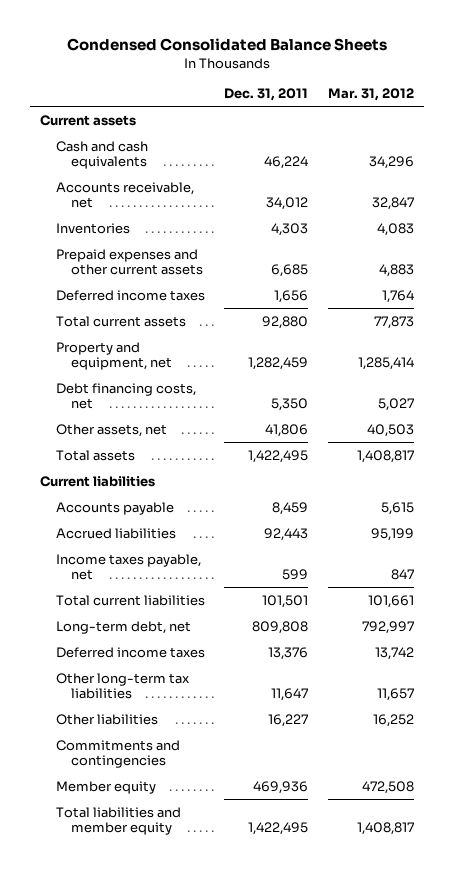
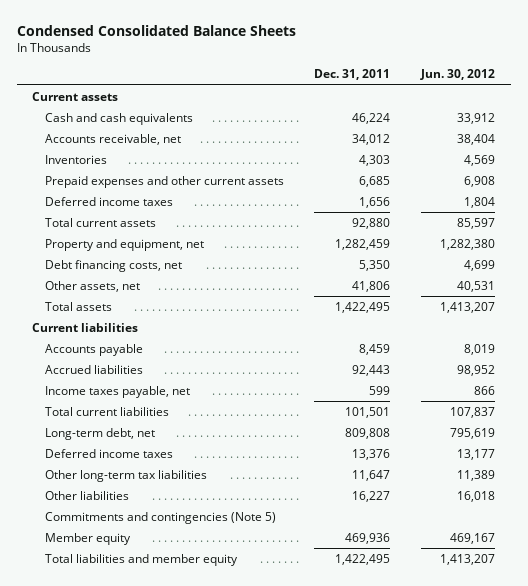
[328,88,415,102] Mar. 31, 2012 -> none
none -> [420,69,496,81] Jun. 30, 2012
[55,739,180,769] Commitments and contingencies -> [44,511,276,524] Commitments and contingencies (Note 5)

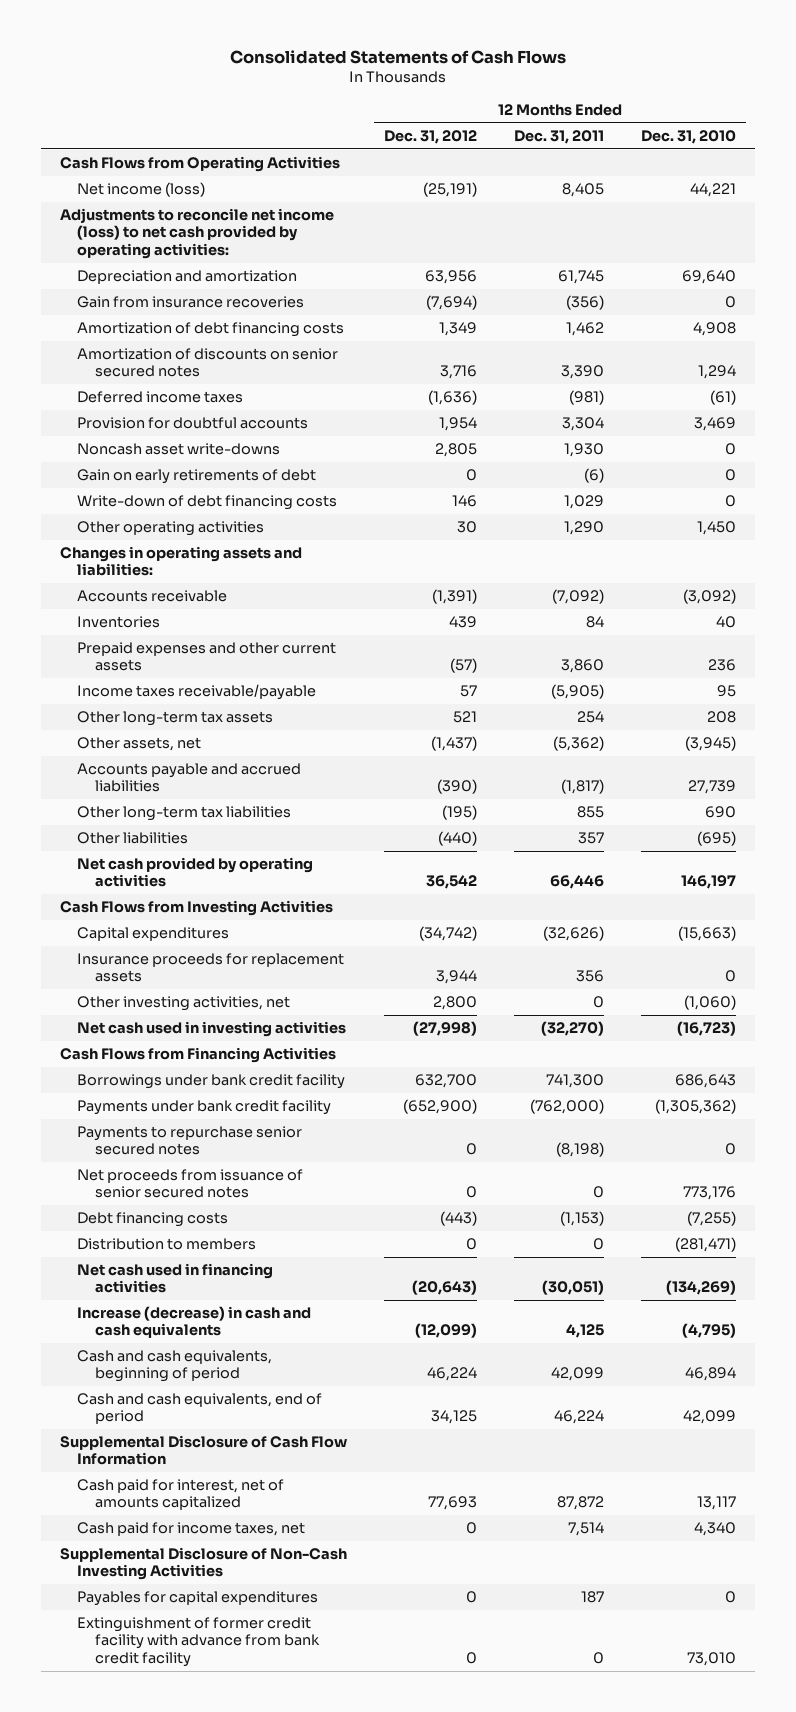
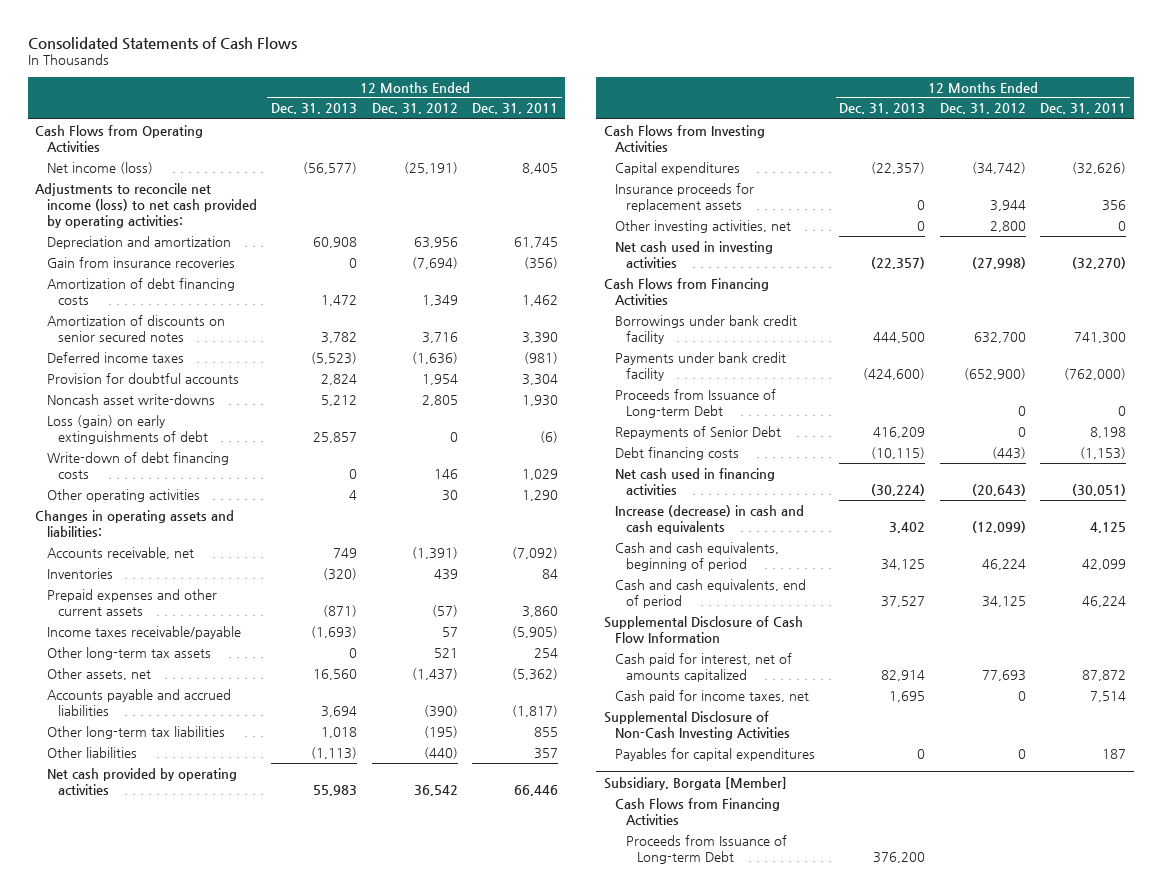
[641,130,737,145] Dec. 31, 2010 -> none
none -> [271,103,358,115] Dec. 31, 2013
[77,469,317,485] Gain on early retirements of debt -> [46,414,208,444] Loss (gain) on early extinguishments of debt
[77,590,228,603] Accounts receivable -> [46,546,194,559] Accounts receivable, net
[77,1126,303,1156] Payments to repurchase senior secured notes -> none
[77,1169,304,1199] Net proceeds from issuance of senior secured notes -> none
none -> [614,388,776,418] Proceeds from Issuance of Long-term Debt
none -> [614,425,781,439] Repayments of Senior Debt
[77,1238,257,1251] Distribution to members -> none
[77,1617,321,1667] Extinguishment of former credit facility with advance from bank credit facility -> none
none -> [603,776,787,790] Subsidiary, Borgata [Member]
none -> [614,797,780,825] Cash Flows from Financing Activities
none -> [626,834,788,864] Proceeds from Issuance of Long-term Debt

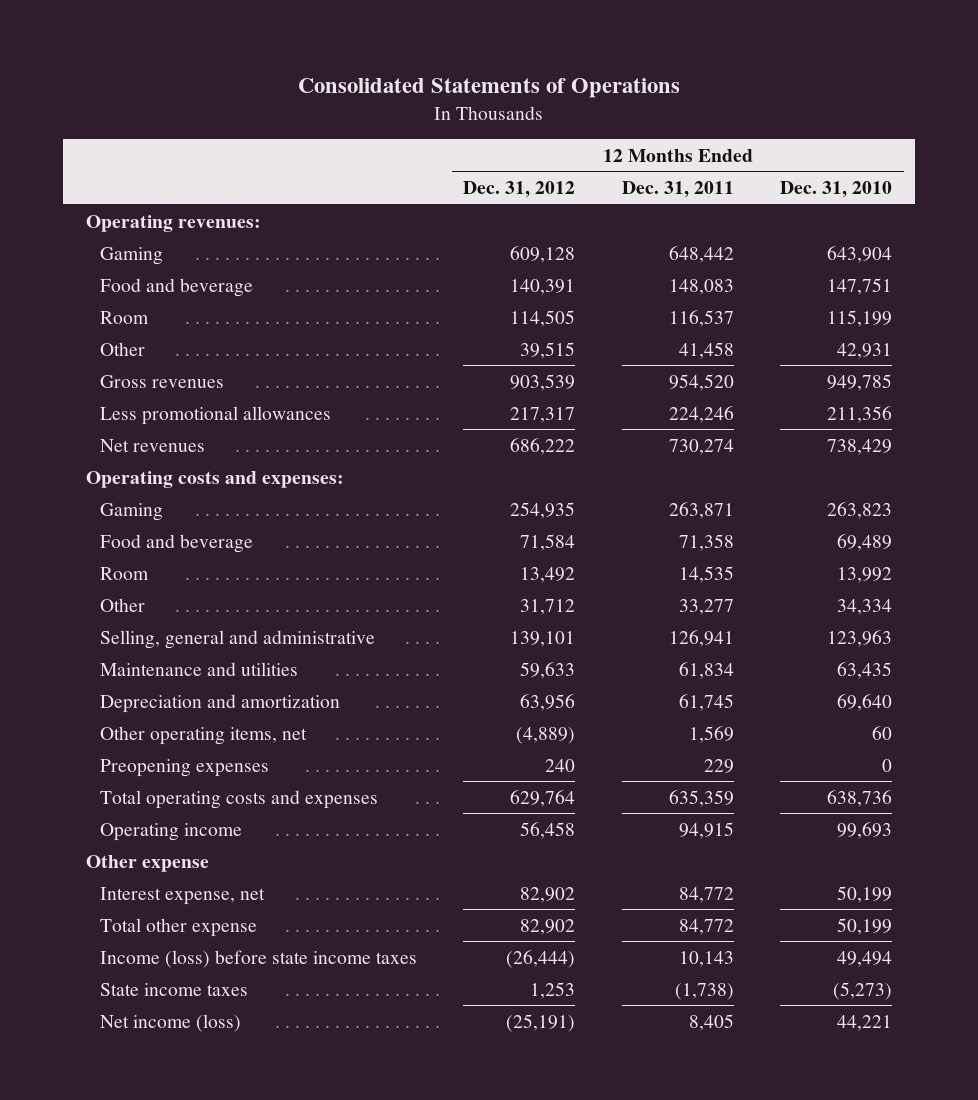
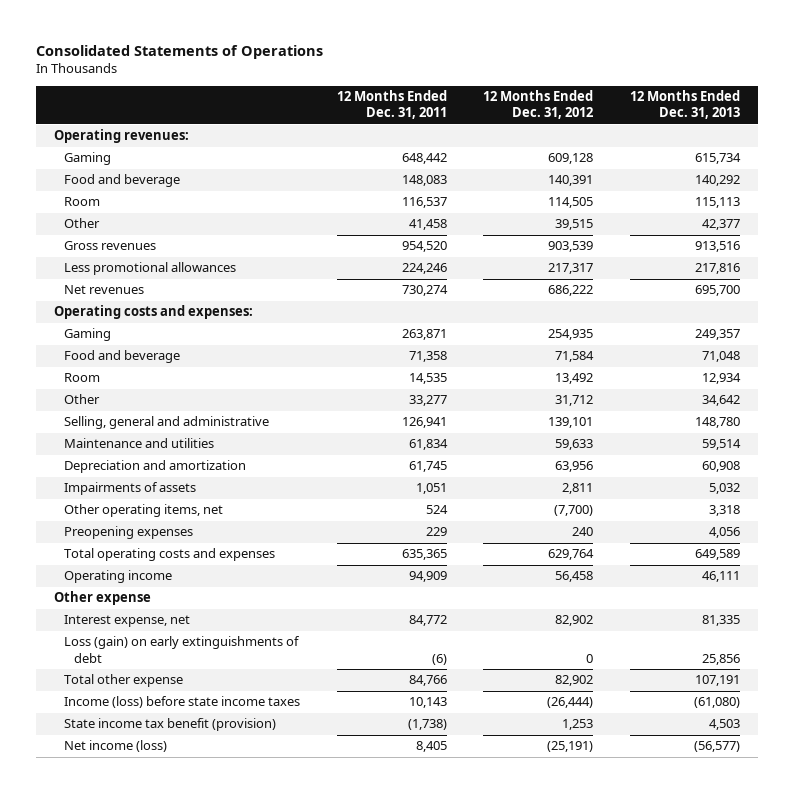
[780,180,893,198] Dec. 31, 2010 -> none
none -> [630,90,741,120] 12 Months Ended Dec. 31, 2013
none -> [63,482,196,496] Impairments of assets
[516,726,576,744] (4,889) -> [554,505,594,517] (7,700)
[688,725,734,743] 1,569 -> [425,505,448,515] 524
[668,789,734,807] 635,359 -> [401,549,447,561] 635,365
[678,821,734,839] 94,915 -> [408,571,447,583] 94,909
none -> [63,636,300,663] Loss (gain) on early extinguishments of debt
[678,918,734,935] 84,772 -> [408,675,447,687] 84,766
[99,982,248,996] State income taxes -> [63,718,276,732] State income tax benefit (provision)

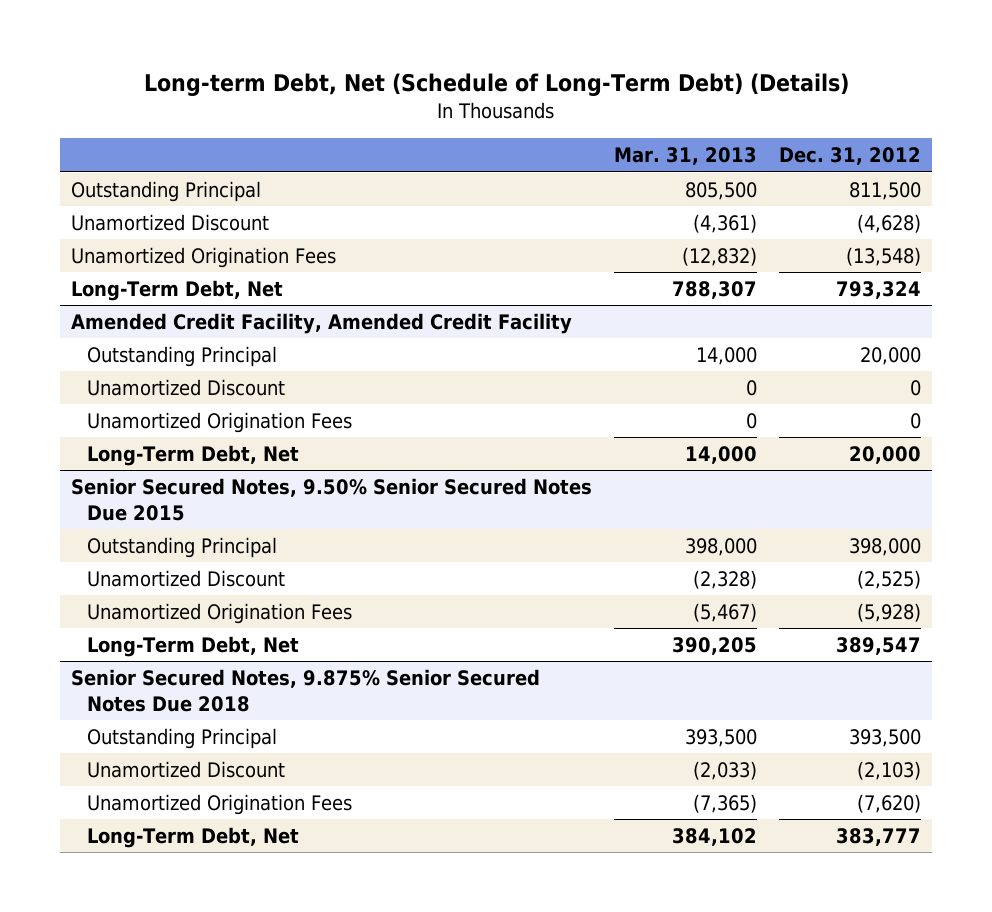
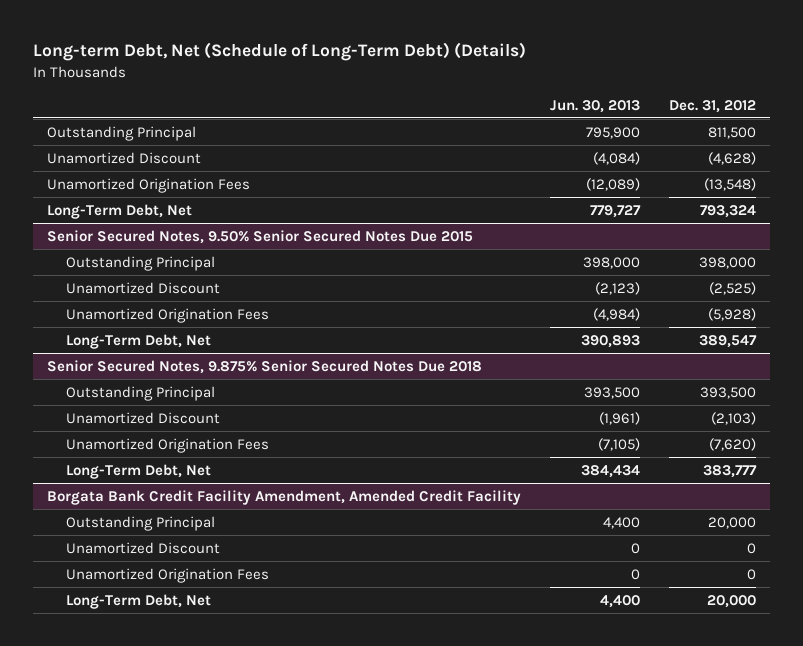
[613,147,757,166] Mar. 31, 2013 -> none
none -> [549,99,640,113] Jun. 30, 2013
[70,313,572,335] Amended Credit Facility, Amended Credit Facility -> none
[87,346,278,368] Outstanding Principal -> none
[87,379,286,397] Unamortized Discount -> none
[87,412,353,434] Unamortized Origination Fees -> none
[87,445,300,467] Long-Term Debt, Net -> none
none -> [47,489,522,505] Borgata Bank Credit Facility Amendment, Amended Credit Facility
none -> [65,515,215,531] Outstanding Principal
none -> [65,541,220,554] Unamortized Discount
none -> [65,567,269,583] Unamortized Origination Fees
none -> [65,593,211,609] Long-Term Debt, Net

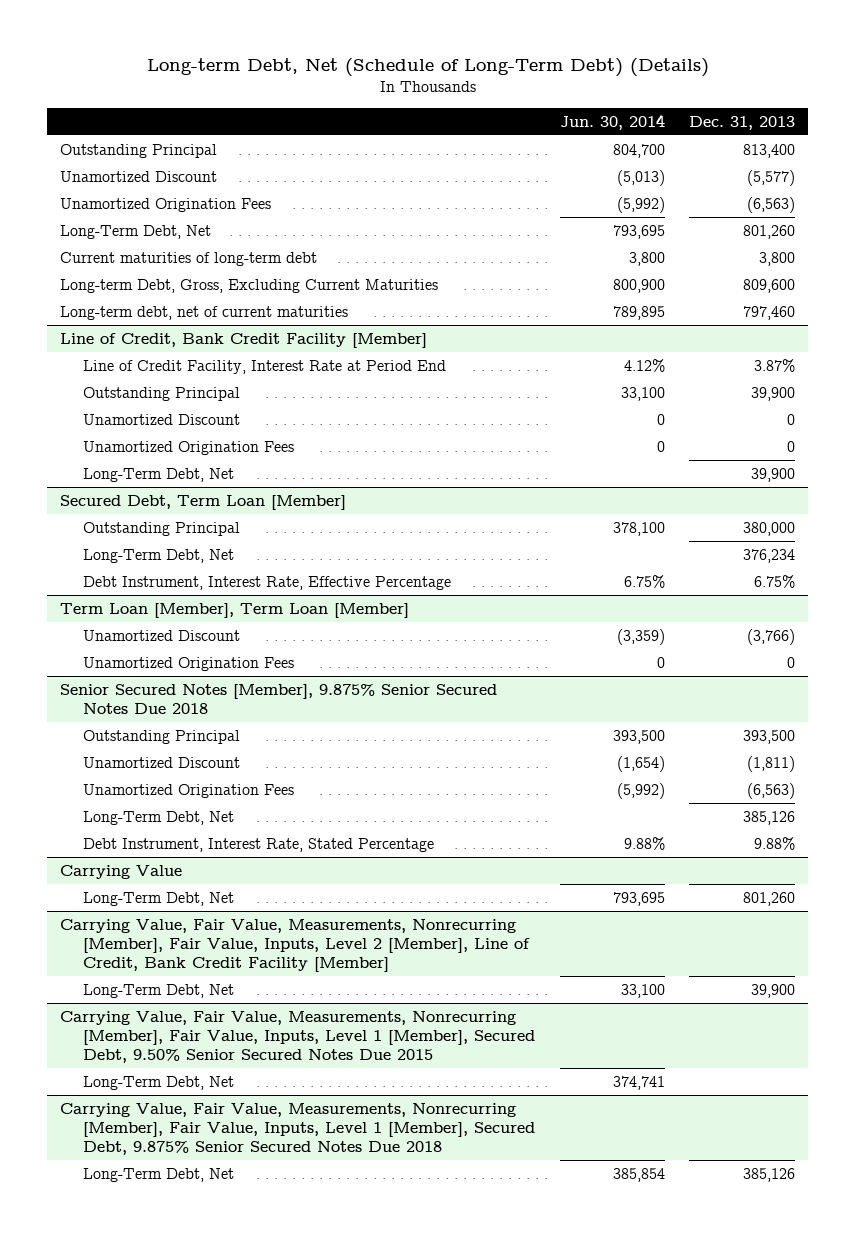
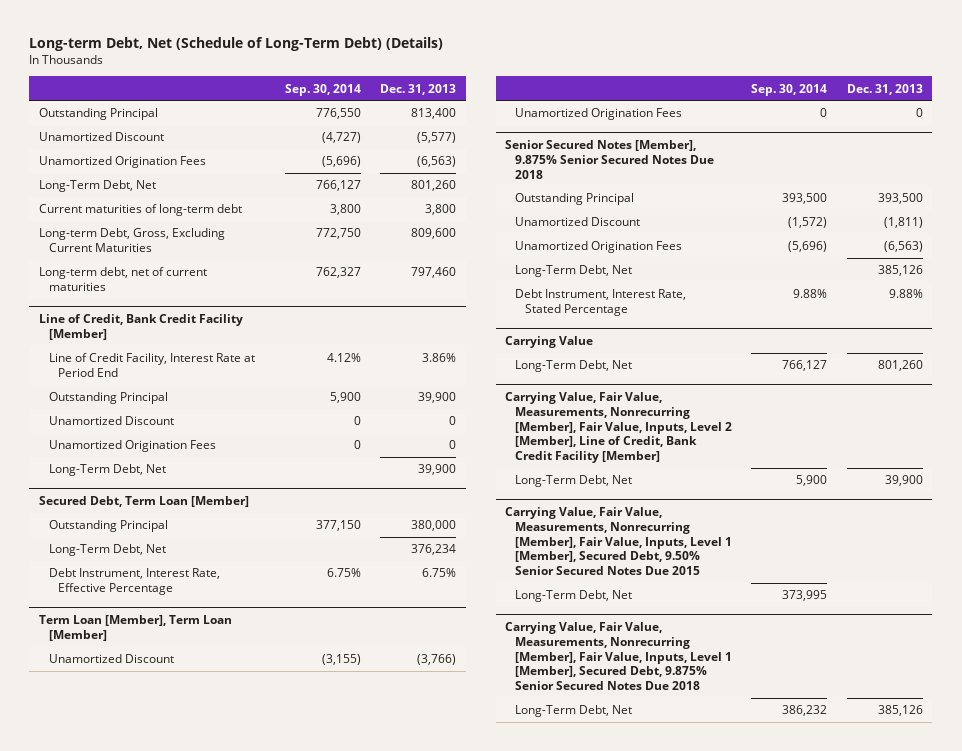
[559,113,665,130] Jun. 30, 2014 -> none
none -> [284,83,361,96] Sep. 30, 2014
[754,358,796,372] 3.87% -> [422,353,457,363] 3.86%

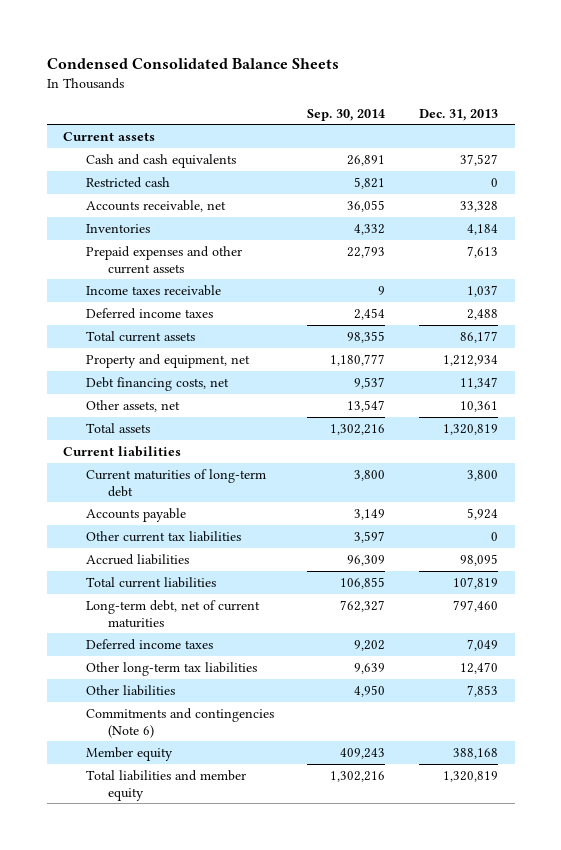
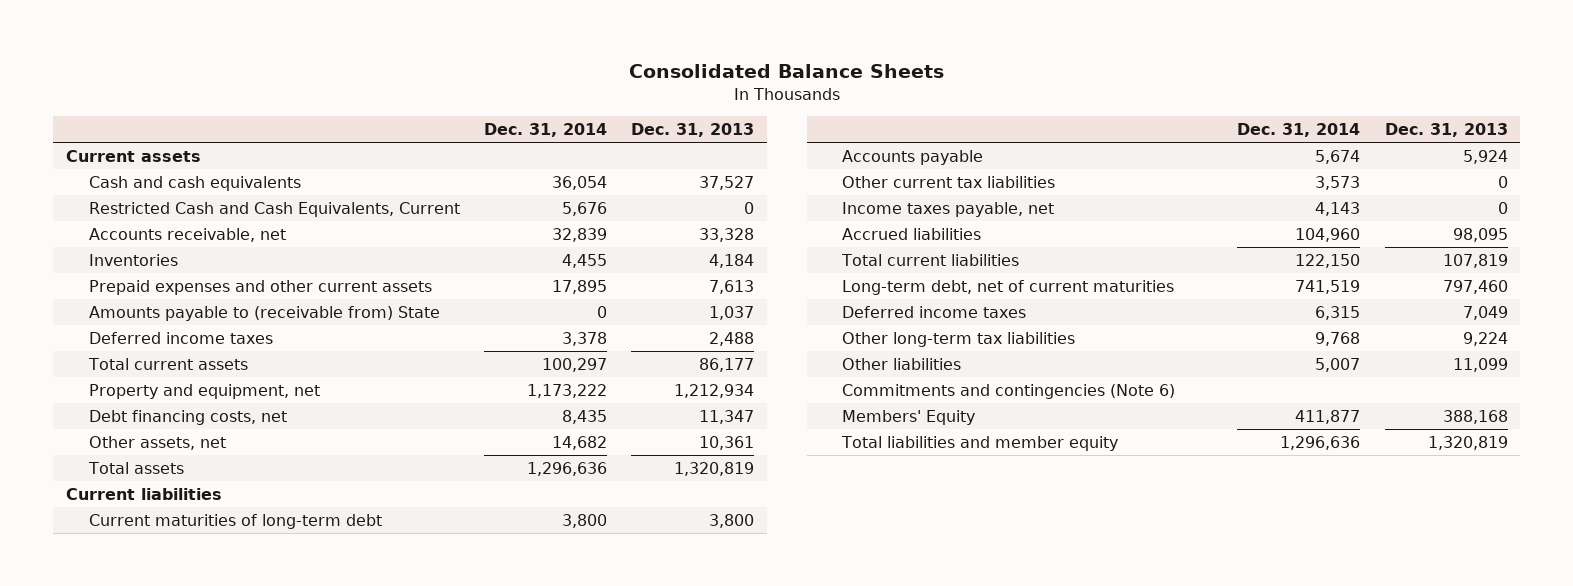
[46,57,339,69] Condensed Consolidated Balance Sheets -> [628,64,944,79] Consolidated Balance Sheets
[307,108,386,121] Sep. 30, 2014 -> none
none -> [484,123,608,138] Dec. 31, 2014
[85,176,170,188] Restricted cash -> [88,201,460,217] Restricted Cash and Cash Equivalents, Current
[85,284,221,296] Income taxes receivable -> [88,305,440,321] Amounts payable to (receivable from) State
none -> [842,201,1055,217] Income taxes payable, net
[459,661,498,674] 12,470 -> [1462,331,1508,346] 9,224
[466,684,498,697] 7,853 -> [1452,357,1508,372] 11,099
[85,746,173,761] Member equity -> [842,409,976,425] Members' Equity

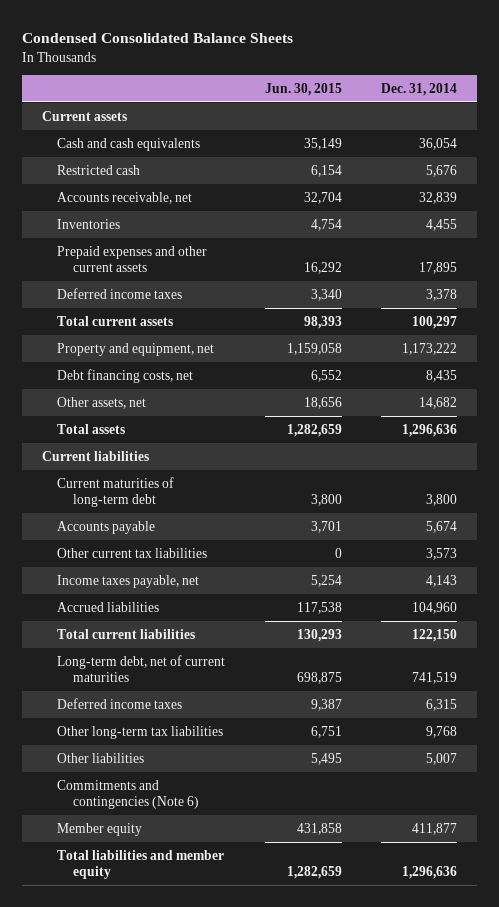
[628,64,944,79] Consolidated Balance Sheets -> [22,33,294,44] Condensed Consolidated Balance Sheets
[631,123,755,138] Dec. 31, 2013 -> none
none -> [264,82,342,96] Jun. 30, 2015
[88,201,460,217] Restricted Cash and Cash Equivalents, Current -> [57,164,141,175] Restricted cash
[88,305,440,321] Amounts payable to (receivable from) State -> none
[842,409,976,425] Members' Equity -> [57,822,143,836] Member equity

